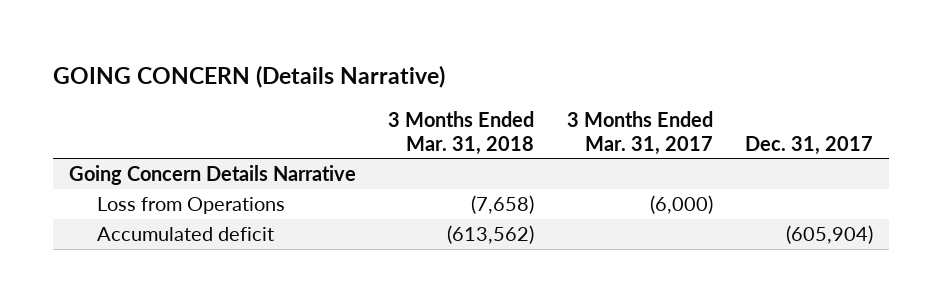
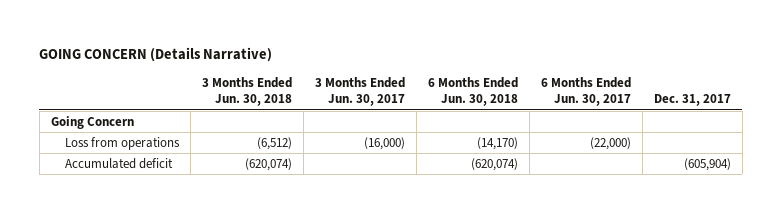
[388,110,535,155] 3 Months Ended Mar. 31, 2018 -> none
[566,110,713,155] 3 Months Ended Mar. 31, 2017 -> none
none -> [202,77,293,107] 3 Months Ended Jun. 30, 2018
none -> [315,77,406,107] 3 Months Ended Jun. 30, 2017
none -> [427,77,518,107] 6 Months Ended Jun. 30, 2018
none -> [540,77,631,107] 6 Months Ended Jun. 30, 2017
[69,165,357,186] Going Concern Details Narrative -> [50,115,134,129] Going Concern
[97,197,286,215] Loss from Operations -> [65,136,181,150] Loss from operations

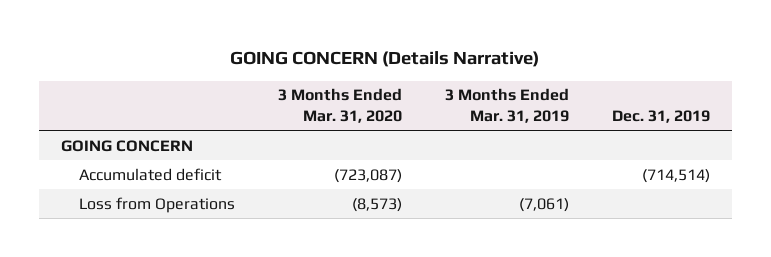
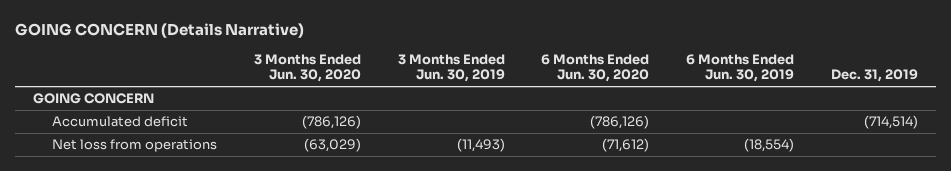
[278,88,403,124] 3 Months Ended Mar. 31, 2020 -> none
[445,88,570,124] 3 Months Ended Mar. 31, 2019 -> none
none -> [253,54,361,83] 3 Months Ended Jun. 30, 2020
none -> [397,54,505,83] 3 Months Ended Jun. 30, 2019
none -> [541,54,650,83] 6 Months Ended Jun. 30, 2020
none -> [686,54,795,83] 6 Months Ended Jun. 30, 2019
[78,196,235,213] Loss from Operations -> [52,139,218,153] Net loss from operations

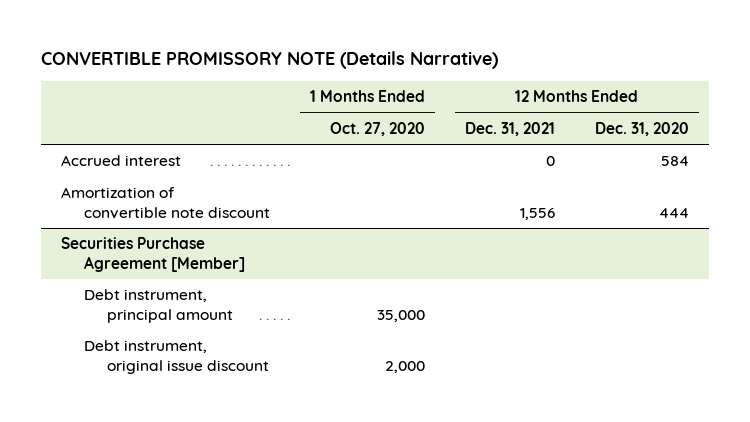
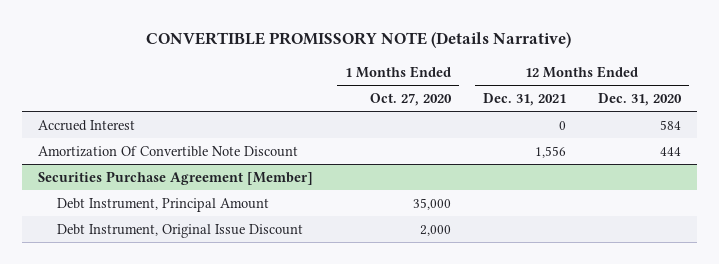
[60,155,181,167] Accrued interest -> [37,119,135,131] Accrued Interest
[60,187,271,219] Amortization of convertible note discount -> [37,145,298,157] Amortization Of Convertible Note Discount
[84,289,234,323] Debt instrument, principal amount -> [57,197,270,212] Debt Instrument, Principal Amount
[84,340,270,374] Debt instrument, original issue discount -> [57,223,304,238] Debt Instrument, Original Issue Discount

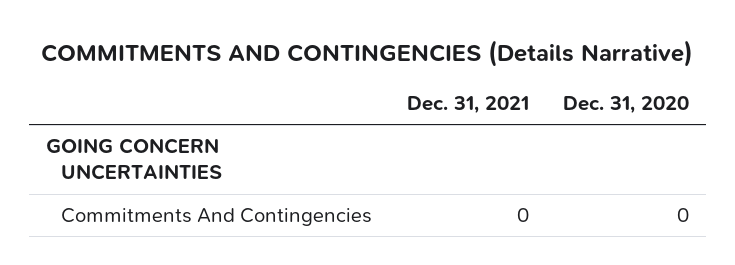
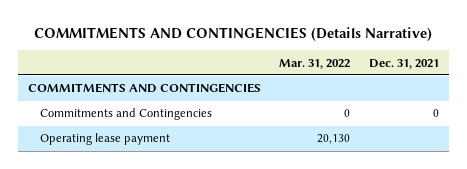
[562,96,689,115] Dec. 31, 2020 -> none
none -> [279,58,351,69] Mar. 31, 2022
[46,138,223,181] GOING CONCERN UNCERTAINTIES -> none
none -> [27,83,261,94] COMMITMENTS AND CONTINGENCIES
[61,208,373,227] Commitments And Contingencies -> [40,108,213,121] Commitments and Contingencies
none -> [40,133,171,146] Operating lease payment

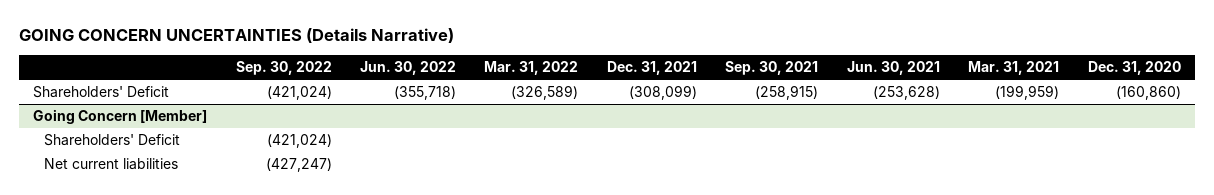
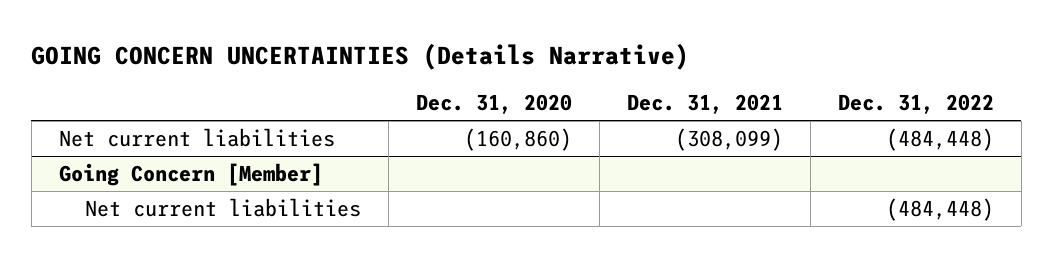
[235,61,332,76] Sep. 30, 2022 -> none
[359,61,456,76] Jun. 30, 2022 -> none
[484,61,579,76] Mar. 31, 2022 -> none
[725,61,819,76] Sep. 30, 2021 -> none
[846,61,940,76] Jun. 30, 2021 -> none
[968,61,1060,76] Mar. 31, 2021 -> none
none -> [837,94,994,115] Dec. 31, 2022
[33,86,170,99] Shareholders' Deficit -> [58,127,335,147] Net current liabilities
[43,134,180,147] Shareholders' Deficit -> none

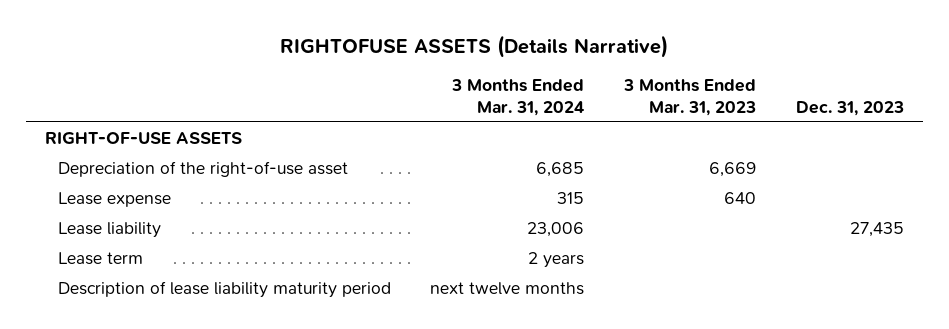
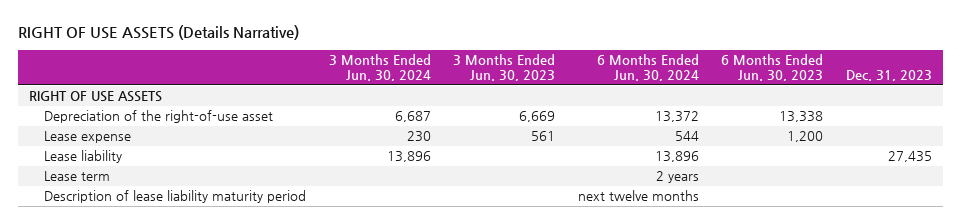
[280,34,669,58] RIGHTOFUSE ASSETS (Details Narrative) -> [17,25,299,41] RIGHT OF USE ASSETS (Details Narrative)
[451,79,585,116] 3 Months Ended Mar. 31, 2024 -> none
[623,79,757,116] 3 Months Ended Mar. 31, 2023 -> none
none -> [328,54,431,82] 3 Months Ended Jun. 30, 2024
none -> [453,54,556,82] 3 Months Ended Jun. 30, 2023
none -> [596,54,699,82] 6 Months Ended Jun. 30, 2024
none -> [721,54,824,82] 6 Months Ended Jun. 30, 2023
[45,131,243,144] RIGHT-OF-USE ASSETS -> [28,91,162,103] RIGHT OF USE ASSETS

